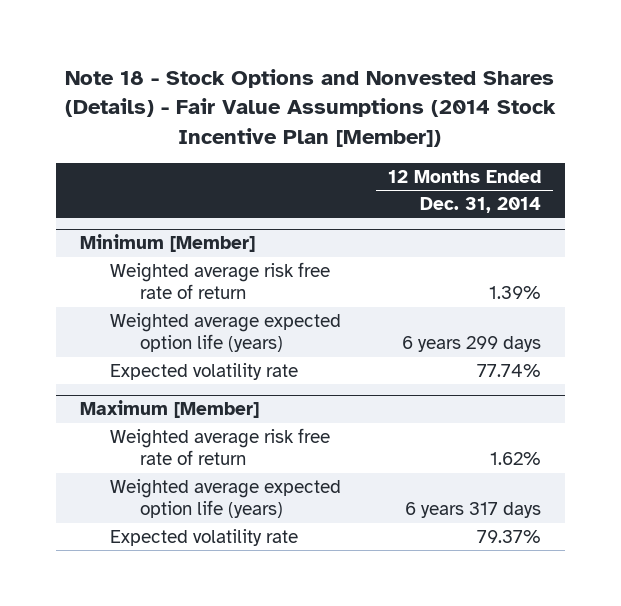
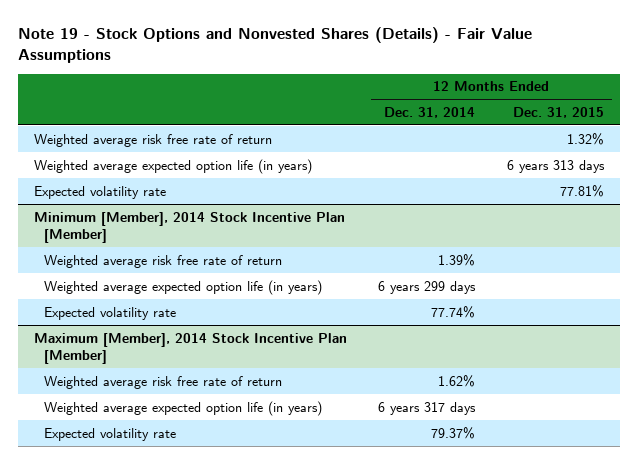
[65,69,557,147] Note 18 - Stock Options and Nonvested Shares (Details) - Fair Value Assumptions (2014 Stock Incentive Plan [Member]) -> [18,27,533,64] Note 19 - Stock Options and Nonvested Shares (Details) - Fair Value Assumptions
none -> [513,106,605,118] Dec. 31, 2015
[79,234,255,253] Minimum [Member] -> none
none -> [33,133,272,147] Weighted average risk free rate of return
none -> [33,158,312,174] Weighted average expected option life (in years)
none -> [33,185,166,199] Expected volatility rate
none -> [33,211,345,243] Minimum [Member], 2014 Stock Incentive Plan [Member]
[109,313,341,353] Weighted average expected option life (years) -> [43,279,322,295] Weighted average expected option life (in years)
[79,400,259,419] Maximum [Member] -> none
none -> [33,332,347,364] Maximum [Member], 2014 Stock Incentive Plan [Member]
[109,479,341,519] Weighted average expected option life (years) -> [43,400,322,416] Weighted average expected option life (in years)

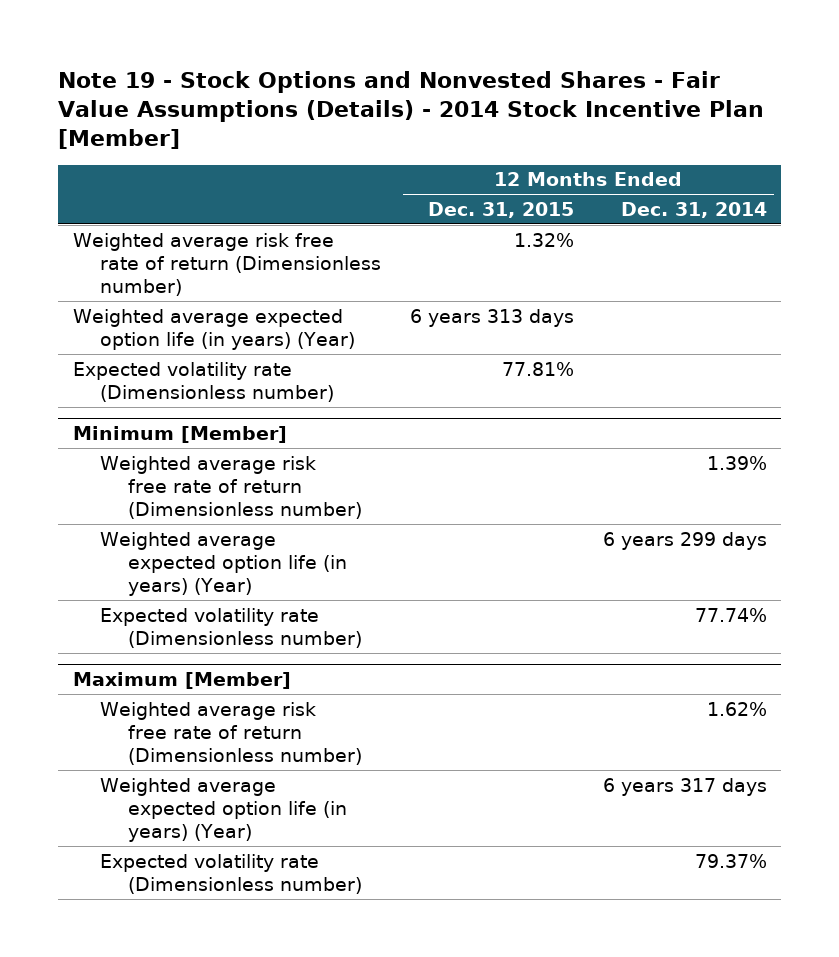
[18,27,533,64] Note 19 - Stock Options and Nonvested Shares (Details) - Fair Value Assumptions -> [58,70,765,149] Note 19 - Stock Options and Nonvested Shares - Fair Value Assumptions (Details) - 2014 Stock Incentive Plan [Member]
[33,211,345,243] Minimum [Member], 2014 Stock Incentive Plan [Member] -> none
[33,332,347,364] Maximum [Member], 2014 Stock Incentive Plan [Member] -> none
[33,133,272,147] Weighted average risk free rate of return -> [72,232,382,297] Weighted average risk free rate of return (Dimensionless number)
[33,158,312,174] Weighted average expected option life (in years) -> [72,308,356,351] Weighted average expected option life (in years) (Year)
[33,185,166,199] Expected volatility rate -> [72,361,335,403] Expected volatility rate (Dimensionless number)
none -> [72,426,287,444] Minimum [Member]
[43,254,282,268] Weighted average risk free rate of return -> [100,455,363,520] Weighted average risk free rate of return (Dimensionless number)
[43,279,322,295] Weighted average expected option life (in years) -> [100,531,348,597] Weighted average expected option life (in years) (Year)
[43,306,176,320] Expected volatility rate -> [100,607,363,649] Expected volatility rate (Dimensionless number)
none -> [72,672,291,690] Maximum [Member]
[43,375,282,389] Weighted average risk free rate of return -> [100,701,363,766] Weighted average risk free rate of return (Dimensionless number)
[43,400,322,416] Weighted average expected option life (in years) -> [100,777,348,843] Weighted average expected option life (in years) (Year)
[43,427,176,441] Expected volatility rate -> [100,853,363,895] Expected volatility rate (Dimensionless number)

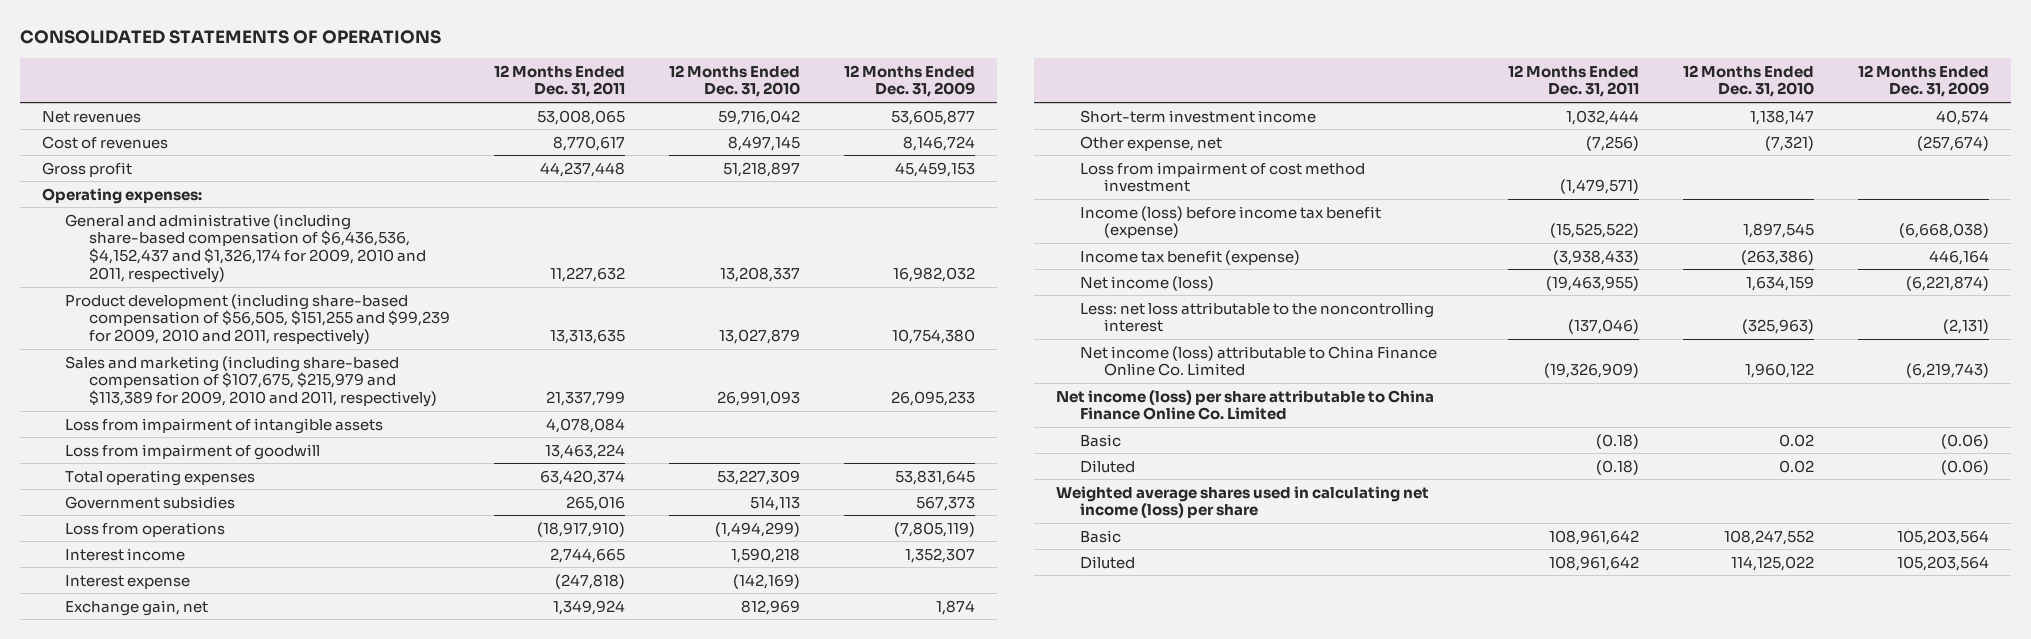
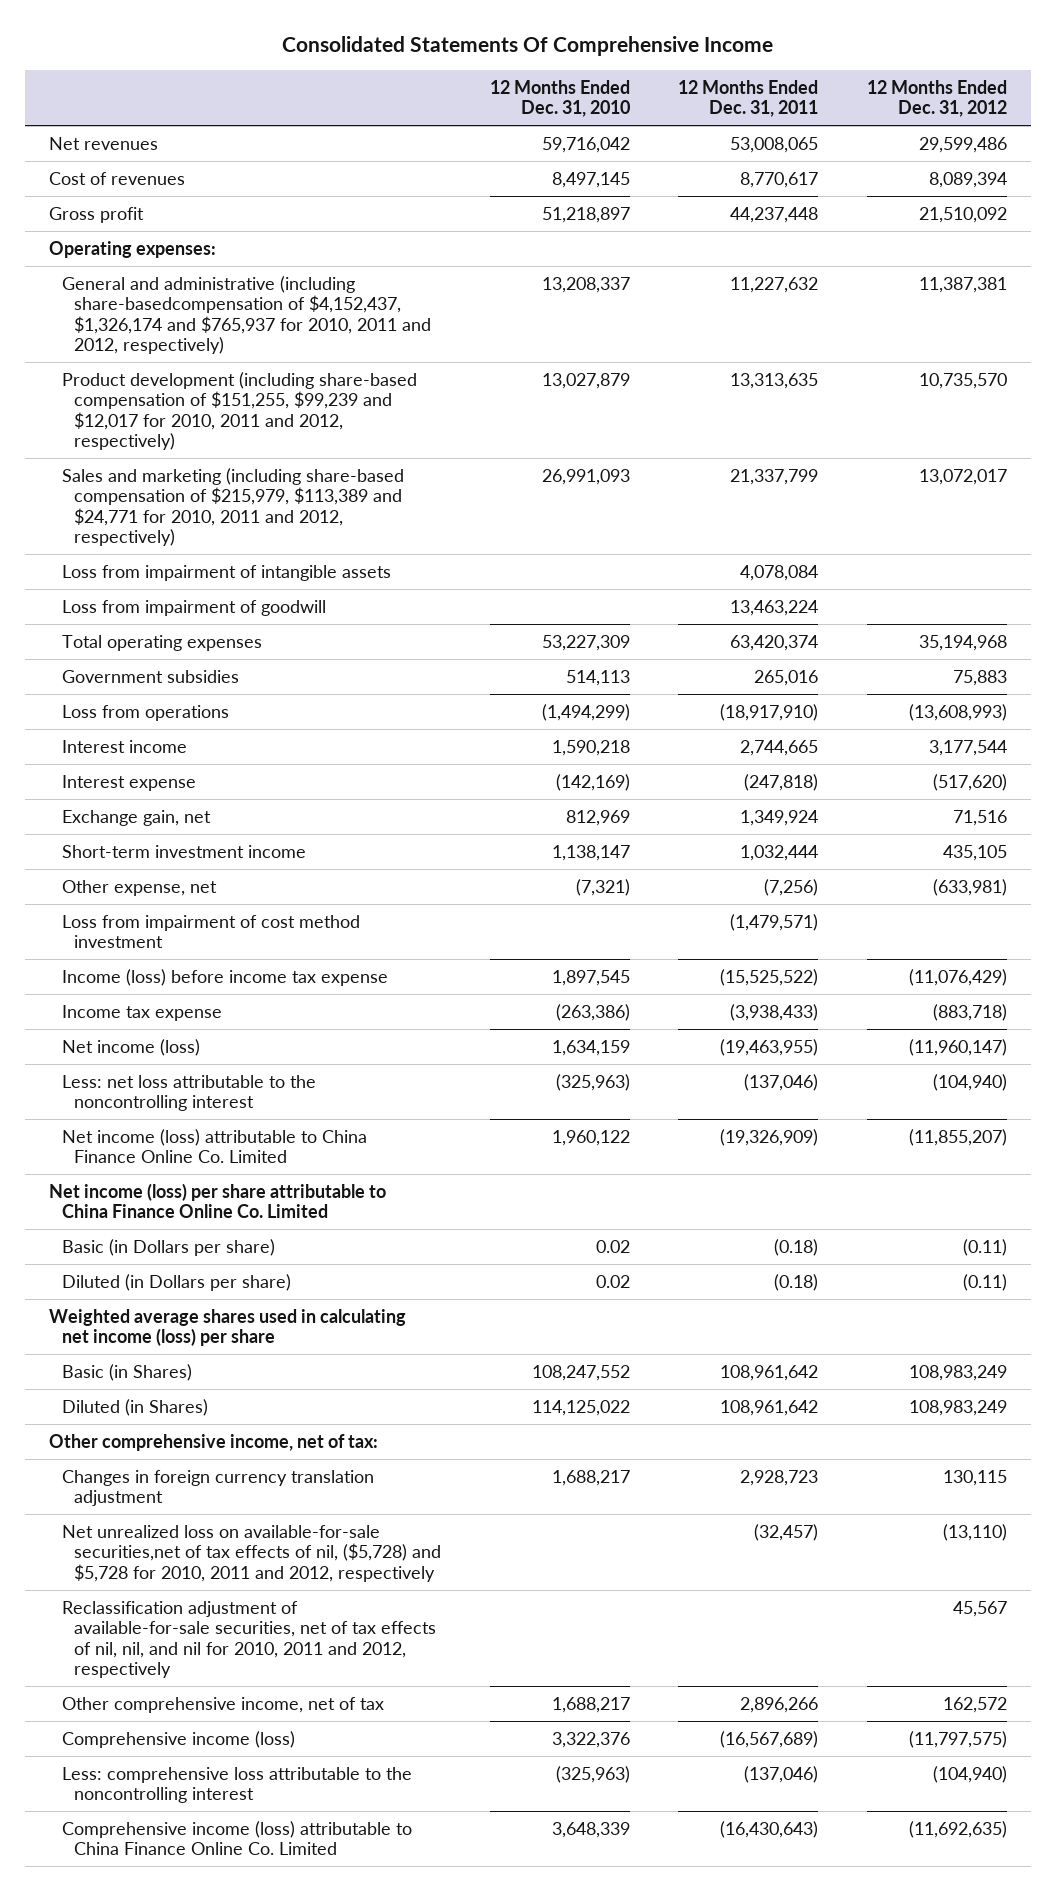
[19,29,441,44] CONSOLIDATED STATEMENTS OF OPERATIONS -> [281,36,773,57] Consolidated Statements Of Comprehensive Income
[843,64,975,98] 12 Months Ended Dec. 31, 2009 -> none
none -> [866,79,1007,118] 12 Months Ended Dec. 31, 2012
[65,213,427,284] General and administrative (including share-based compensation of $6,436,536, $4,152,437 and $1,326,174 for 2009, 2010 and 2011, respectively) -> [61,275,432,355] General and administrative (including share-basedcompensation of $4,152,437, $1,326,174 and $765,937 for 2010, 2011 and 2012, respectively)
[65,293,451,346] Product development (including share-based compensation of $56,505, $151,255 and $99,239 for 2009, 2010 and 2011, respectively) -> [61,371,417,451] Product development (including share-based compensation of $151,255, $99,239 and $12,017 for 2010, 2011 and 2012, respectively)
[65,355,438,408] Sales and marketing (including share-based compensation of $107,675, $215,979 and $113,389 for 2009, 2010 and 2011, respectively) -> [61,467,404,547] Sales and marketing (including share-based compensation of $215,979, $113,389 and $24,771 for 2010, 2011 and 2012, respectively)
[1079,205,1381,239] Income (loss) before income tax benefit (expense) -> [61,968,388,986] Income (loss) before income tax expense
[1079,249,1300,265] Income tax benefit (expense) -> [61,1004,222,1021] Income tax expense
[1079,433,1121,447] Basic -> [61,1238,275,1256] Basic (in Dollars per share)
[1079,459,1135,473] Diluted -> [61,1273,291,1291] Diluted (in Dollars per share)
[1079,529,1121,543] Basic -> [61,1363,192,1381] Basic (in Shares)
[1079,555,1135,569] Diluted -> [61,1398,208,1416] Diluted (in Shares)
none -> [49,1433,379,1451] Other comprehensive income, net of tax:
none -> [61,1469,374,1507] Changes in foreign currency translation adjustment
none -> [61,1524,442,1582] Net unrealized loss on available-for-sale securities,net of tax effects of nil, ($5,728) and $5,728 for 2010, 2011 and 2012, respectively
none -> [61,1600,437,1679] Reclassification adjustment of available-for-sale securities, net of tax effects of nil, nil, and nil for 2010, 2011 and 2012, respectively
none -> [61,1696,384,1713] Other comprehensive income, net of tax
none -> [61,1730,295,1748] Comprehensive income (loss)
none -> [61,1766,412,1804] Less: comprehensive loss attributable to the noncontrolling interest
none -> [61,1820,412,1856] Comprehensive income (loss) attributable to China Finance Online Co. Limited

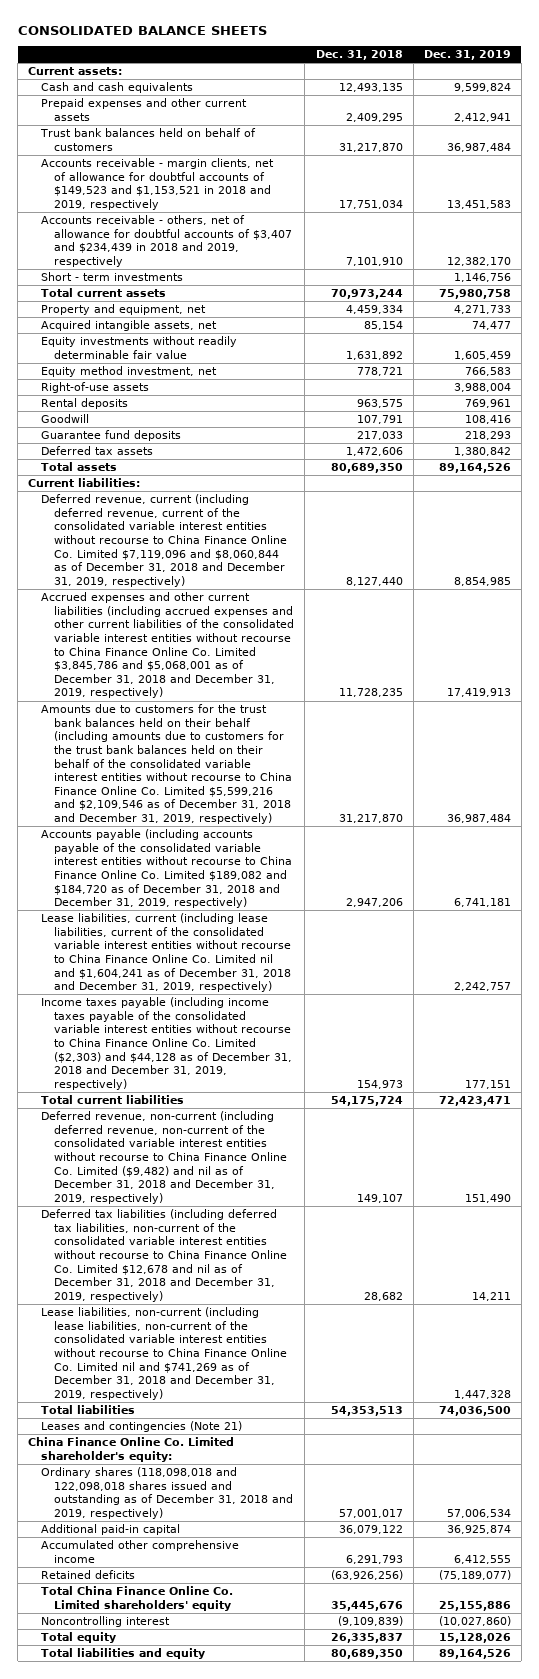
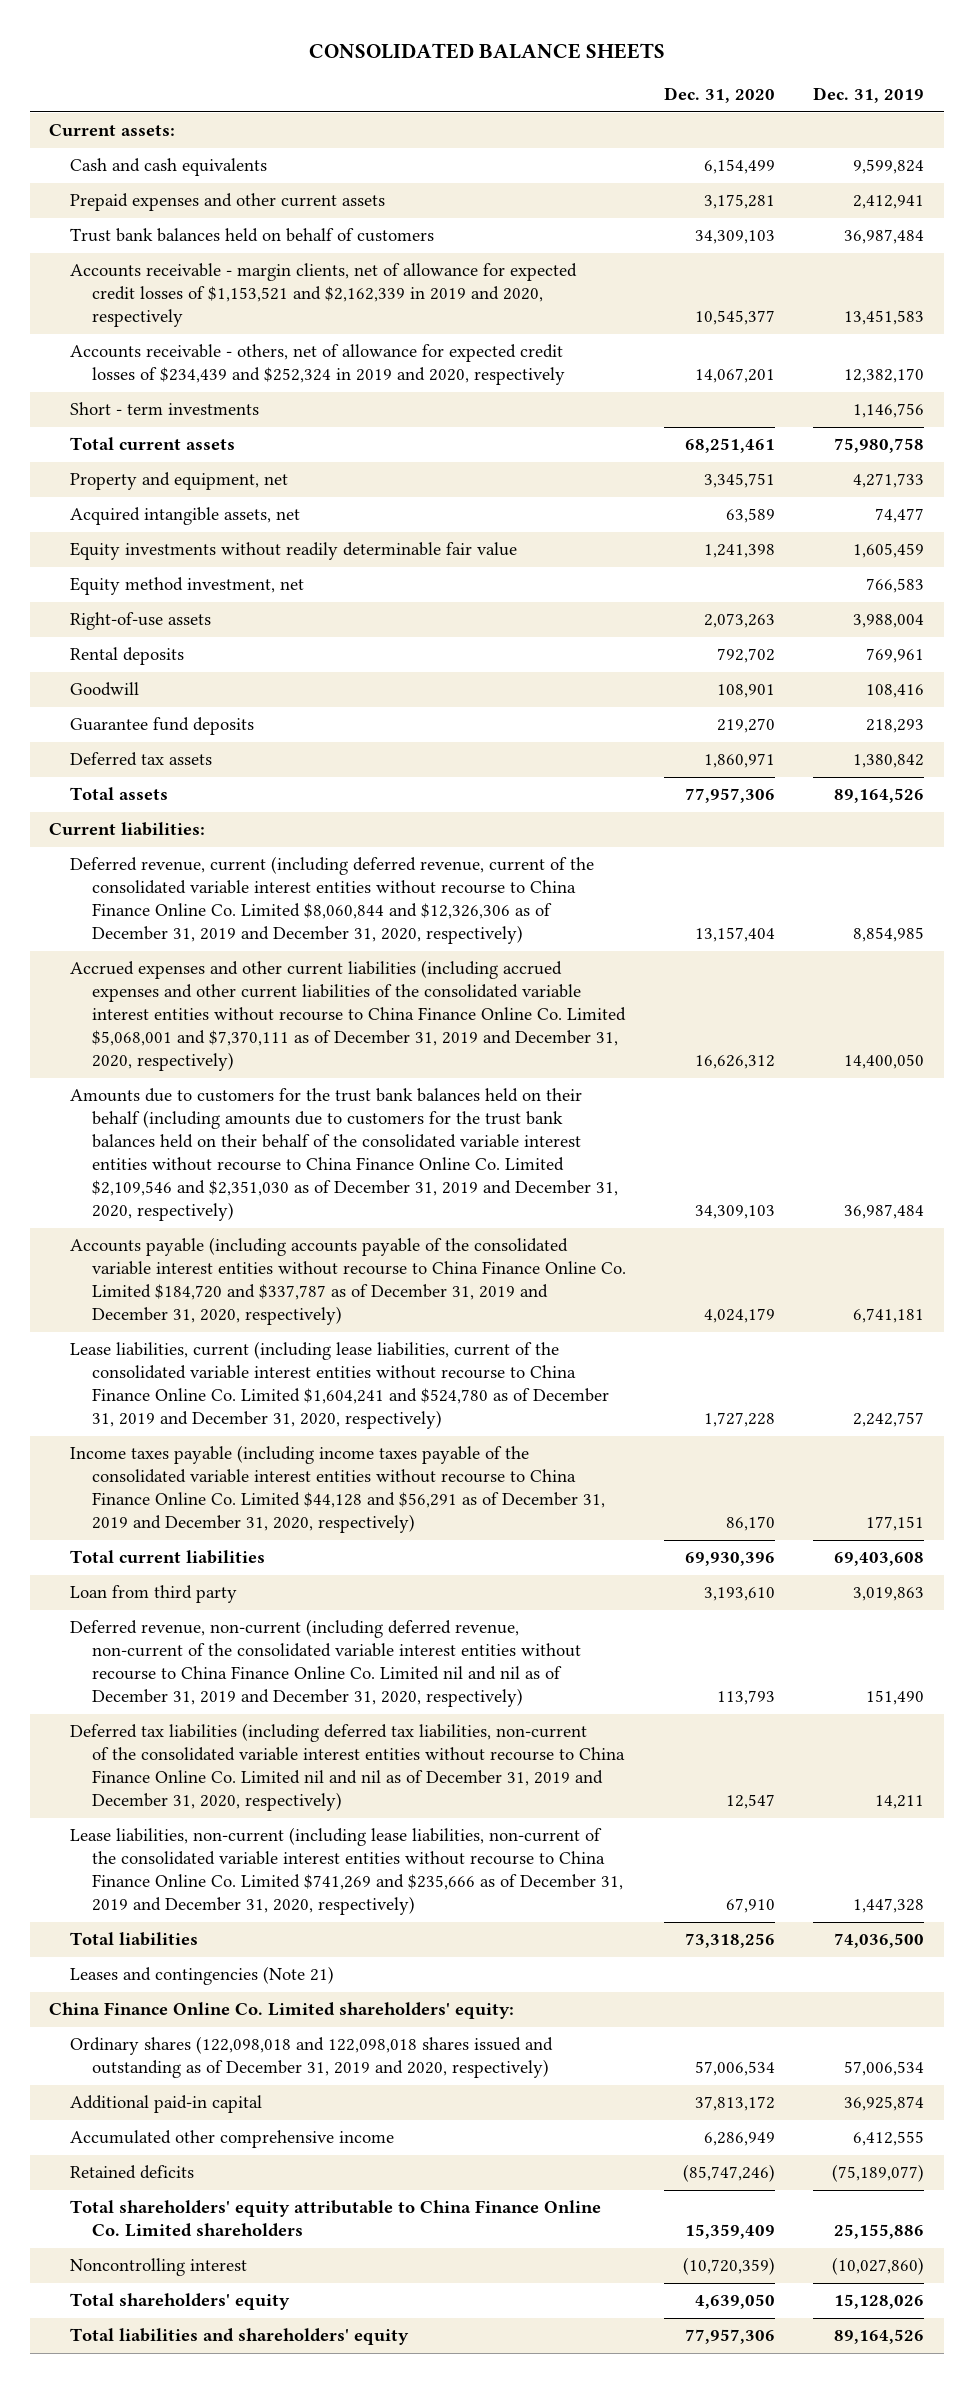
[315,49,403,60] Dec. 31, 2018 -> none
none -> [664,87,776,104] Dec. 31, 2020
[41,158,275,211] Accounts receivable - margin clients, net of allowance for doubtful accounts of $149,523 and $1,153,521 in 2018 and 2019, respectively -> [70,263,578,328] Accounts receivable - margin clients, net of allowance for expected credit losses of $1,153,521 and $2,162,339 in 2019 and 2020, respectively
[41,215,293,268] Accounts receivable - others, net of allowance for doubtful accounts of $3,407 and $234,439 in 2018 and 2019, respectively -> [70,344,566,386] Accounts receivable - others, net of allowance for expected credit losses of $234,439 and $252,324 in 2019 and 2020, respectively
[41,494,288,587] Deferred revenue, current (including deferred revenue, current of the consolidated variable interest entities without recourse to China Finance Online Co. Limited $7,119,096 and $8,060,844 as of December 31, 2018 and December 31, 2019, respectively) -> [70,856,595,945] Deferred revenue, current (including deferred revenue, current of the consolidated variable interest entities without recourse to China Finance Online Co. Limited $8,060,844 and $12,326,306 as of December 31, 2019 and December 31, 2020, respectively)
[41,592,295,699] Accrued expenses and other current liabilities (including accrued expenses and other current liabilities of the consolidated variable interest entities without recourse to China Finance Online Co. Limited $3,845,786 and $5,068,001 as of December 31, 2018 and December 31, 2019, respectively) -> [70,960,627,1072] Accrued expenses and other current liabilities (including accrued expenses and other current liabilities of the consolidated variable interest entities without recourse to China Finance Online Co. Limited $5,068,001 and $7,370,111 as of December 31, 2019 and December 31, 2020, respectively)
[446,688,511,698] 17,419,913 -> [844,1054,925,1070] 14,400,050
[41,704,293,825] Amounts due to customers for the trust bank balances held on their behalf (including amounts due to customers for the trust bank balances held on their behalf of the consolidated variable interest entities without recourse to China Finance Online Co. Limited $5,599,216 and $2,109,546 as of December 31, 2018 and December 31, 2019, respectively) -> [70,1088,619,1222] Amounts due to customers for the trust bank balances held on their behalf (including amounts due to customers for the trust bank balances held on their behalf of the consolidated variable interest entities without recourse to China Finance Online Co. Limited $2,109,546 and $2,351,030 as of December 31, 2019 and December 31, 2020, respectively)
[41,829,293,909] Accounts payable (including accounts payable of the consolidated variable interest entities without recourse to China Finance Online Co. Limited $189,082 and $184,720 as of December 31, 2018 and December 31, 2019, respectively) -> [70,1237,627,1326] Accounts payable (including accounts payable of the consolidated variable interest entities without recourse to China Finance Online Co. Limited $184,720 and $337,787 as of December 31, 2019 and December 31, 2020, respectively)
[41,913,292,993] Lease liabilities, current (including lease liabilities, current of the consolidated variable interest entities without recourse to China Finance Online Co. Limited nil and $1,604,241 as of December 31, 2018 and December 31, 2019, respectively) -> [70,1341,610,1430] Lease liabilities, current (including lease liabilities, current of the consolidated variable interest entities without recourse to China Finance Online Co. Limited $1,604,241 and $524,780 as of December 31, 2019 and December 31, 2020, respectively)
[41,997,293,1090] Income taxes payable (including income taxes payable of the consolidated variable interest entities without recourse to China Finance Online Co. Limited ($2,303) and $44,128 as of December 31, 2018 and December 31, 2019, respectively) -> [70,1445,606,1534] Income taxes payable (including income taxes payable of the consolidated variable interest entities without recourse to China Finance Online Co. Limited $44,128 and $56,291 as of December 31, 2019 and December 31, 2020, respectively)
[438,1096,511,1107] 72,423,471 -> [834,1552,925,1567] 69,403,608
none -> [70,1585,238,1604] Loan from third party
[41,1111,288,1204] Deferred revenue, non-current (including deferred revenue, non-current of the consolidated variable interest entities without recourse to China Finance Online Co. Limited ($9,482) and nil as of December 31, 2018 and December 31, 2019, respectively) -> [70,1619,582,1708] Deferred revenue, non-current (including deferred revenue, non-current of the consolidated variable interest entities without recourse to China Finance Online Co. Limited nil and nil as of December 31, 2019 and December 31, 2020, respectively)
[41,1209,288,1302] Deferred tax liabilities (including deferred tax liabilities, non-current of the consolidated variable interest entities without recourse to China Finance Online Co. Limited $12,678 and nil as of December 31, 2018 and December 31, 2019, respectively) -> [70,1723,626,1812] Deferred tax liabilities (including deferred tax liabilities, non-current of the consolidated variable interest entities without recourse to China Finance Online Co. Limited nil and nil as of December 31, 2019 and December 31, 2020, respectively)
[41,1307,288,1400] Lease liabilities, non-current (including lease liabilities, non-current of the consolidated variable interest entities without recourse to China Finance Online Co. Limited nil and $741,269 as of December 31, 2018 and December 31, 2019, respectively) -> [70,1827,624,1916] Lease liabilities, non-current (including lease liabilities, non-current of the consolidated variable interest entities without recourse to China Finance Online Co. Limited $741,269 and $235,666 as of December 31, 2019 and December 31, 2020, respectively)
[28,1437,235,1462] China Finance Online Co. Limited shareholder's equity: -> [48,2002,514,2020] China Finance Online Co. Limited shareholders' equity:
[41,1467,294,1520] Ordinary shares (118,098,018 and 122,098,018 shares issued and outstanding as of December 31, 2018 and 2019, respectively) -> [70,2036,554,2079] Ordinary shares (122,098,018 and 122,098,018 shares issued and outstanding as of December 31, 2019 and 2020, respectively)
[41,1586,234,1611] Total China Finance Online Co. Limited shareholders' equity -> [70,2200,602,2238] Total shareholders' equity attributable to China Finance Online Co. Limited shareholders
[41,1632,117,1644] Total equity -> [70,2293,291,2311] Total shareholders' equity
[41,1648,206,1660] Total liabilities and equity -> [70,2328,410,2346] Total liabilities and shareholders' equity

